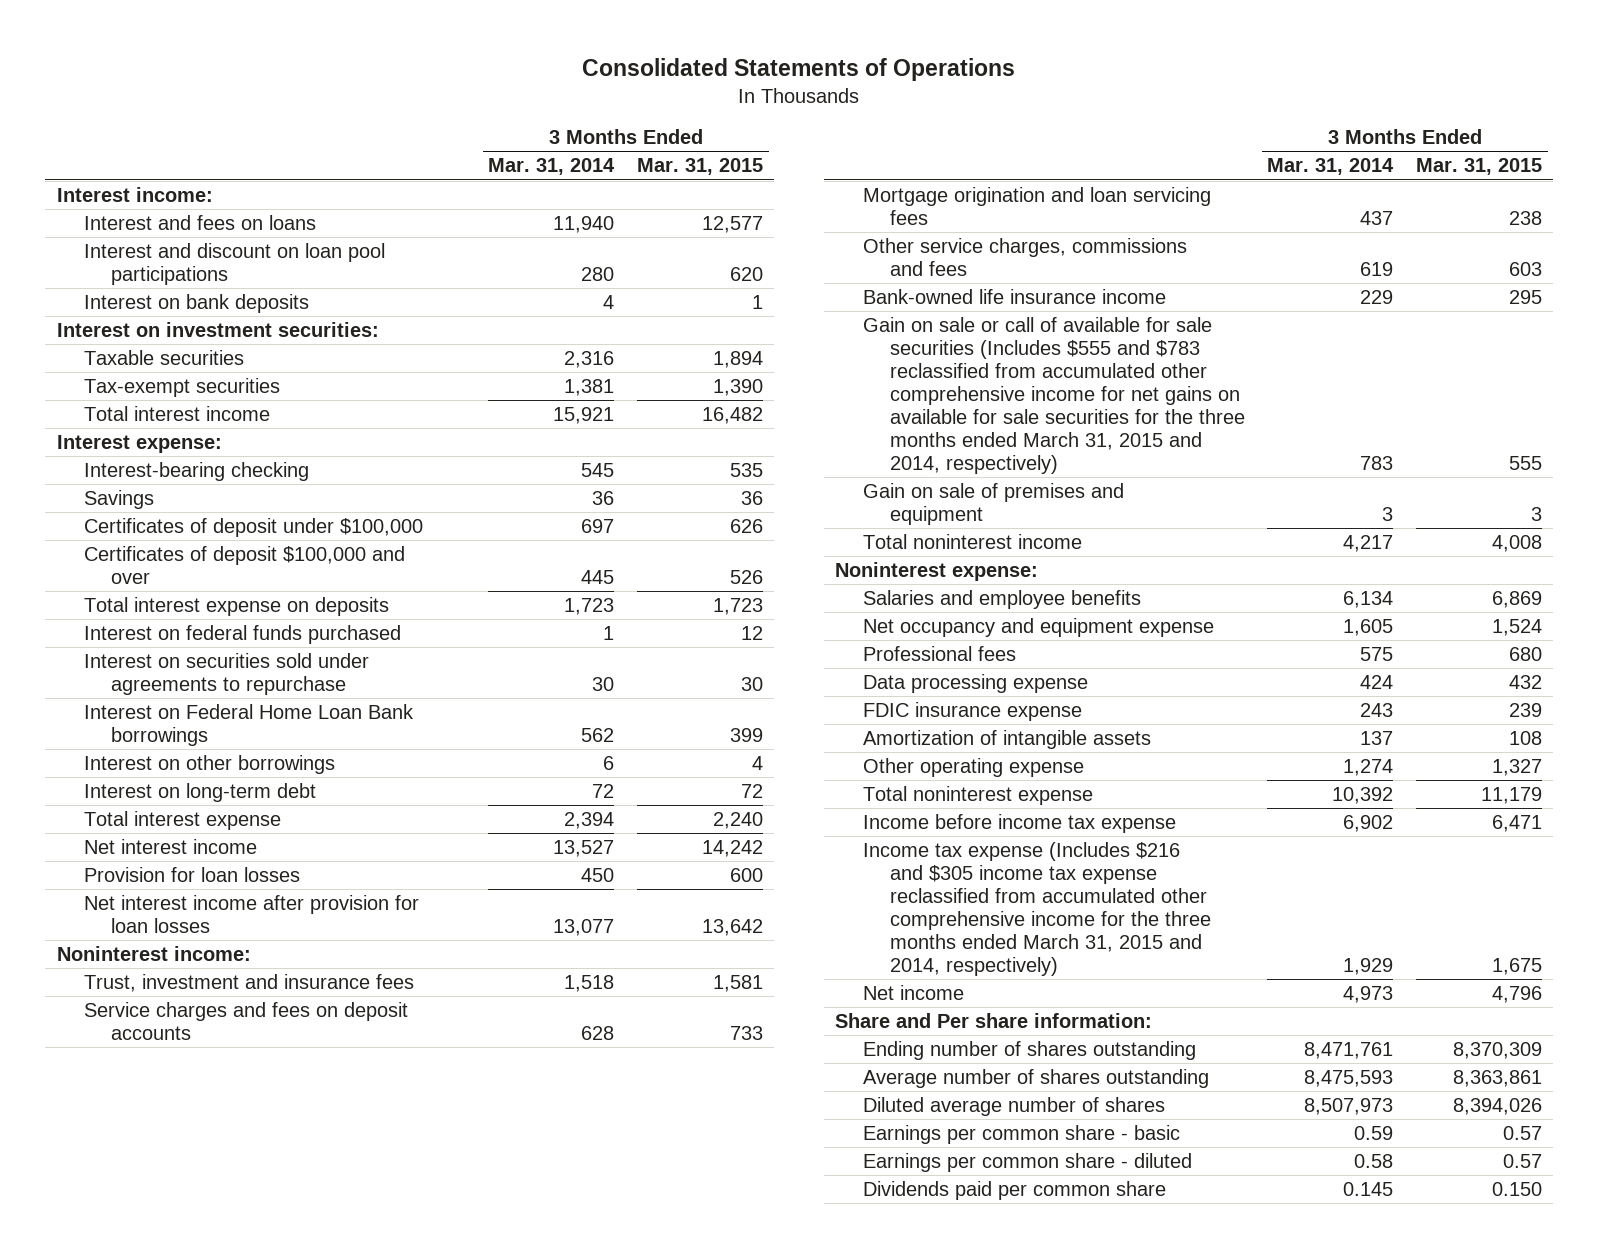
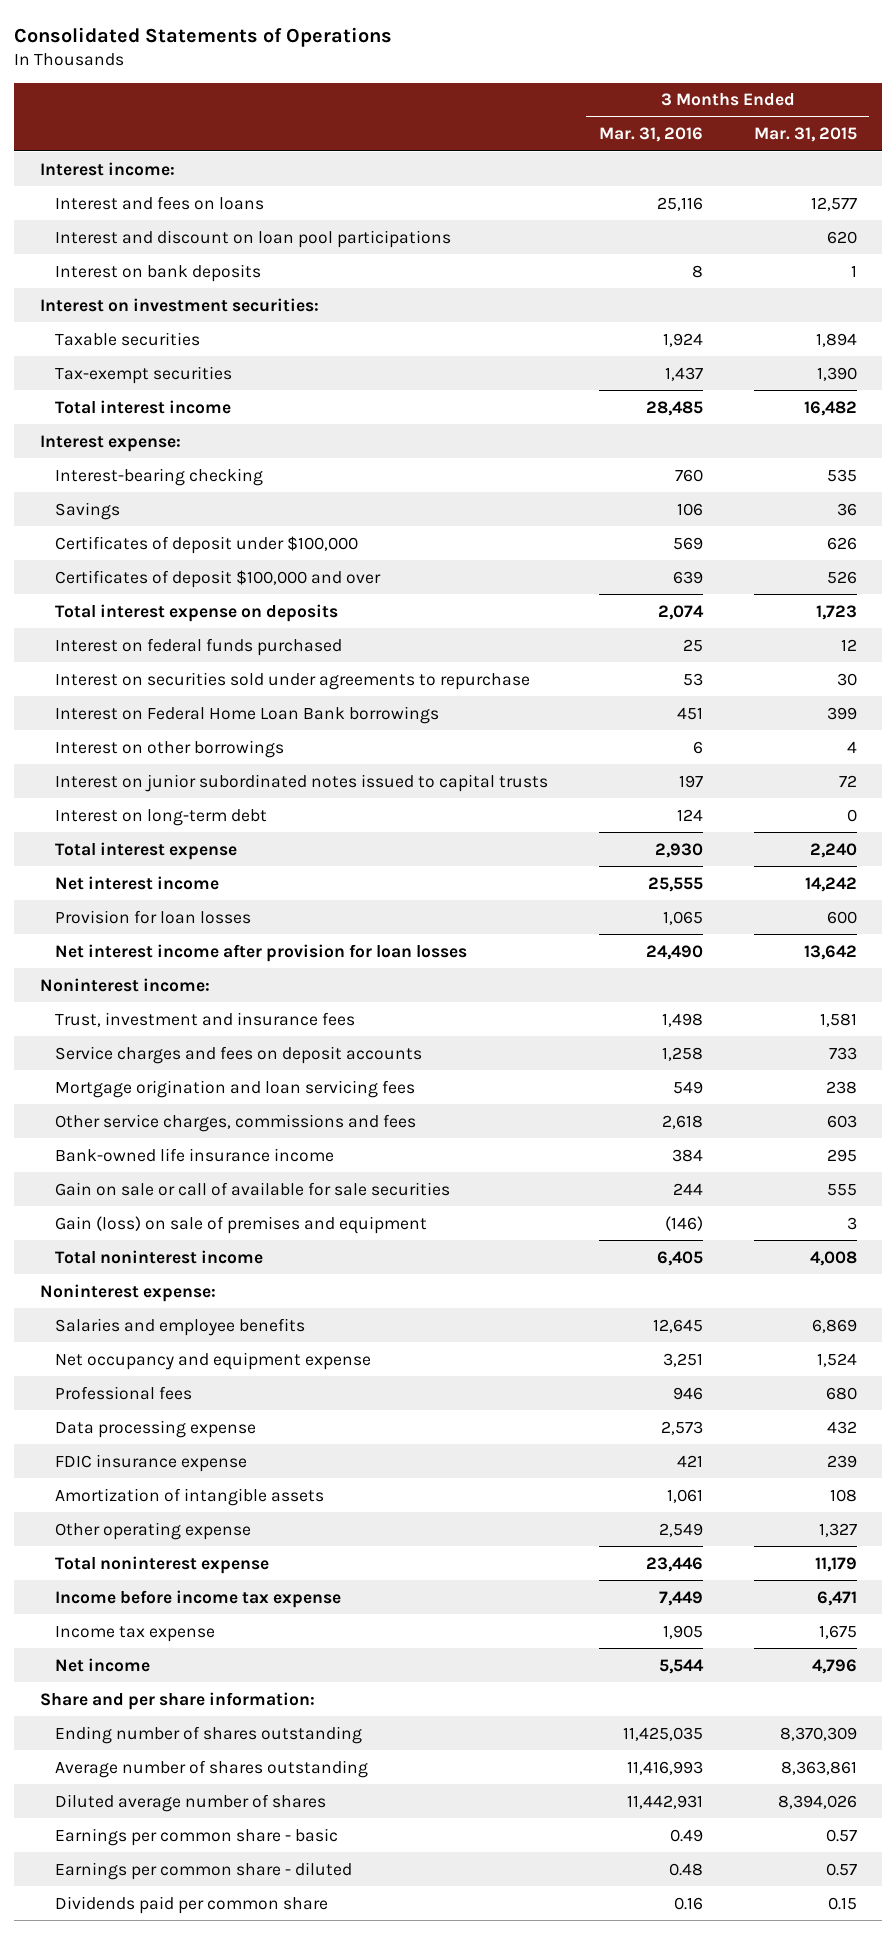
[488,158,616,176] Mar. 31, 2014 -> none
none -> [599,127,704,143] Mar. 31, 2016
none -> [55,773,549,792] Interest on junior subordinated notes issued to capital trusts
[741,783,764,798] 72 -> [846,808,857,822] 0
[862,316,1245,474] Gain on sale or call of available for sale securities (Includes $555 and $783 reclassified from accumulated other comprehensive income for net gains on available for sale securities for the three months ended March 31, 2015 and 2014, respectively) -> [55,1181,451,1196] Gain on sale or call of available for sale securities
[862,482,1124,525] Gain on sale of premises and equipment -> [55,1215,428,1234] Gain (loss) on sale of premises and equipment
[862,841,1211,976] Income tax expense (Includes $216 and $305 income tax expense reclassified from accumulated other comprehensive income for the three months ended March 31, 2015 and 2014, respectively) -> [55,1625,216,1642] Income tax expense
[835,1012,1153,1028] Share and Per share information: -> [39,1691,315,1710] Share and per share information:
[1491,1181,1542,1196] 0.150 -> [827,1896,857,1910] 0.15

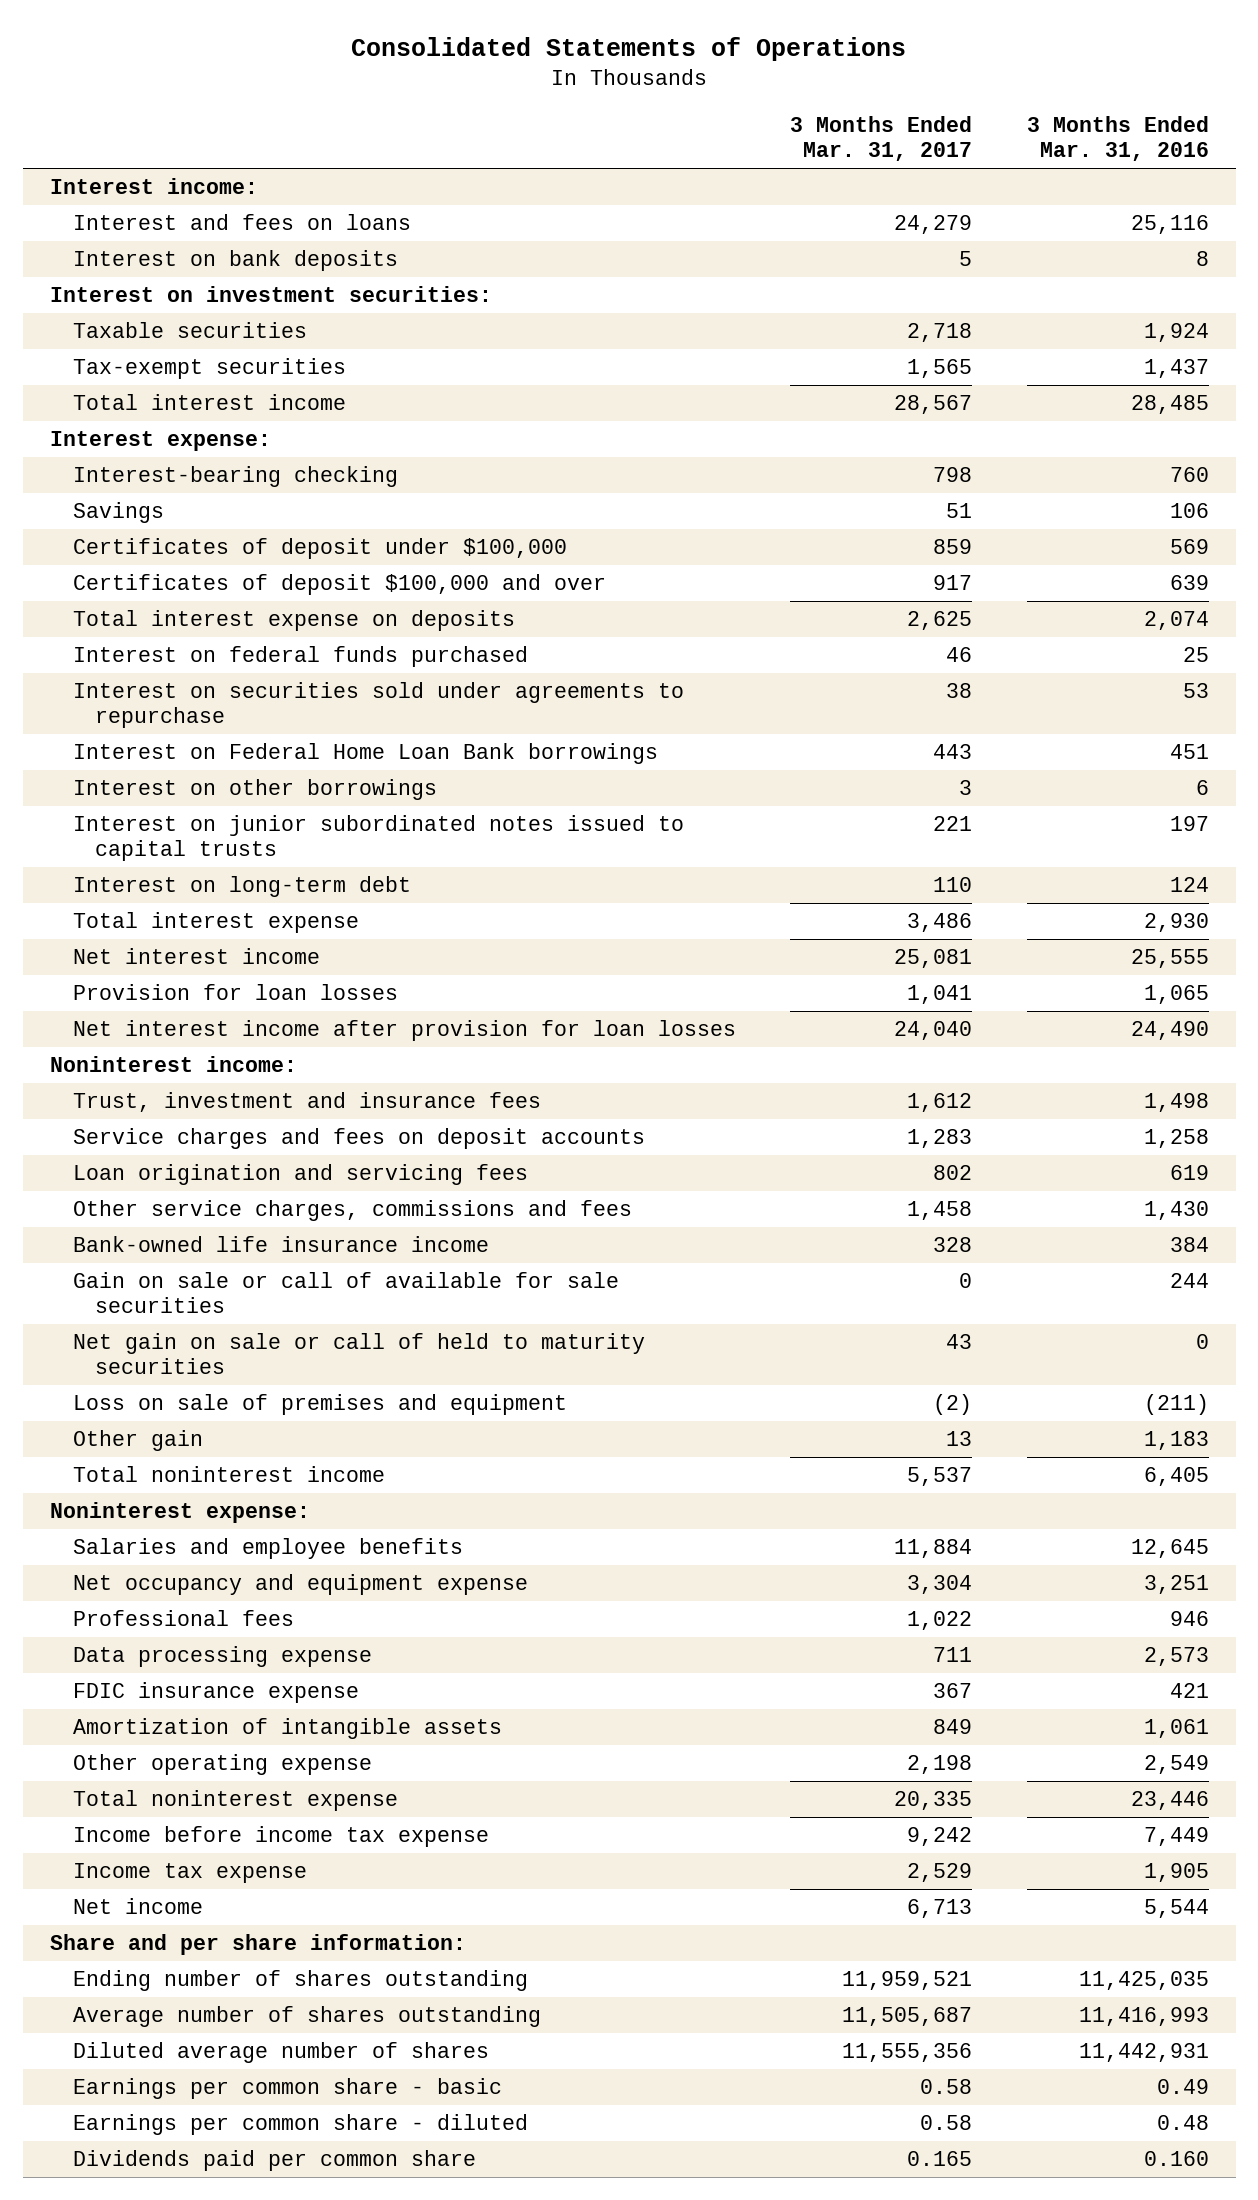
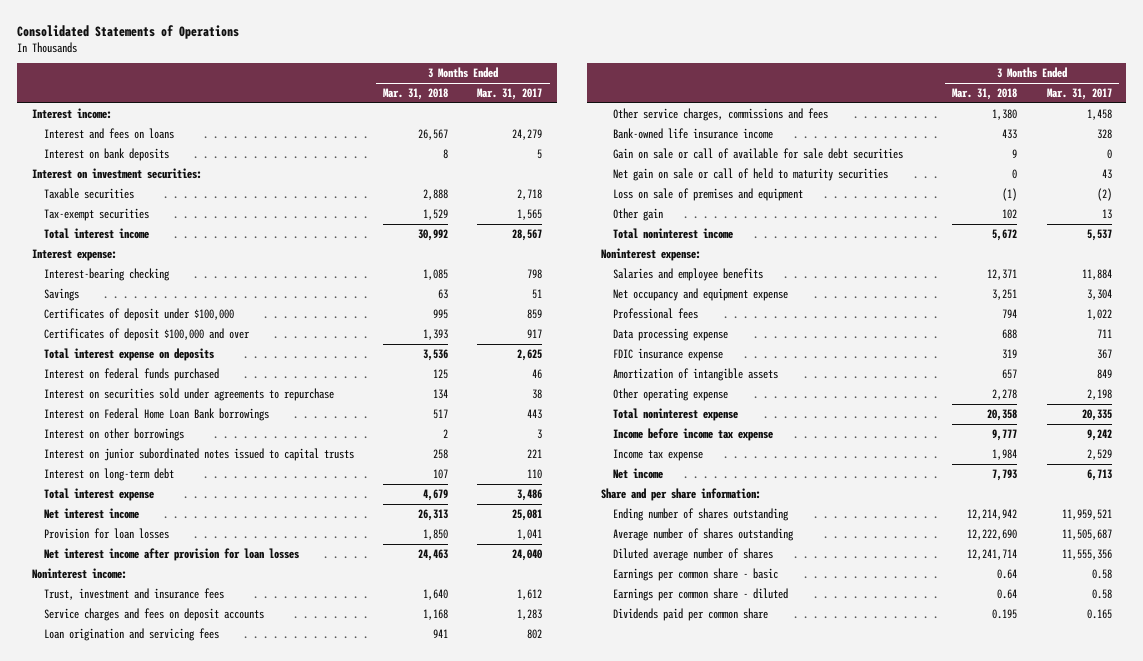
[1026,116,1209,162] 3 Months Ended Mar. 31, 2016 -> none
none -> [383,88,449,101] Mar. 31, 2018
[72,1272,619,1314] Gain on sale or call of available for sale securities -> [613,147,904,159] Gain on sale or call of available for sale debt securities

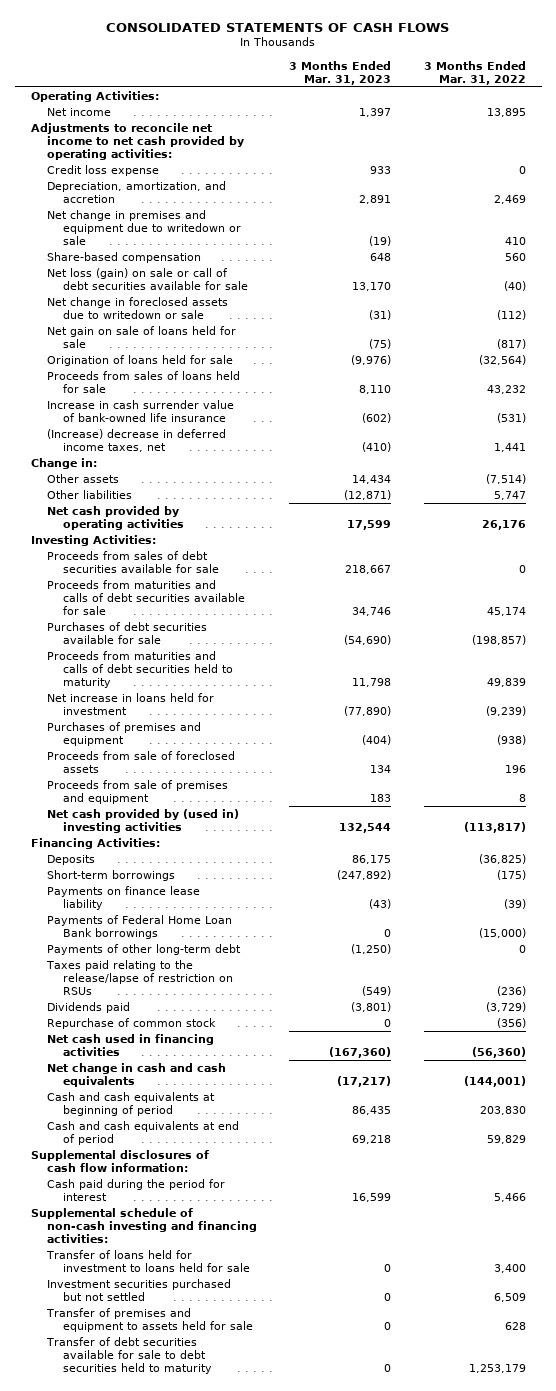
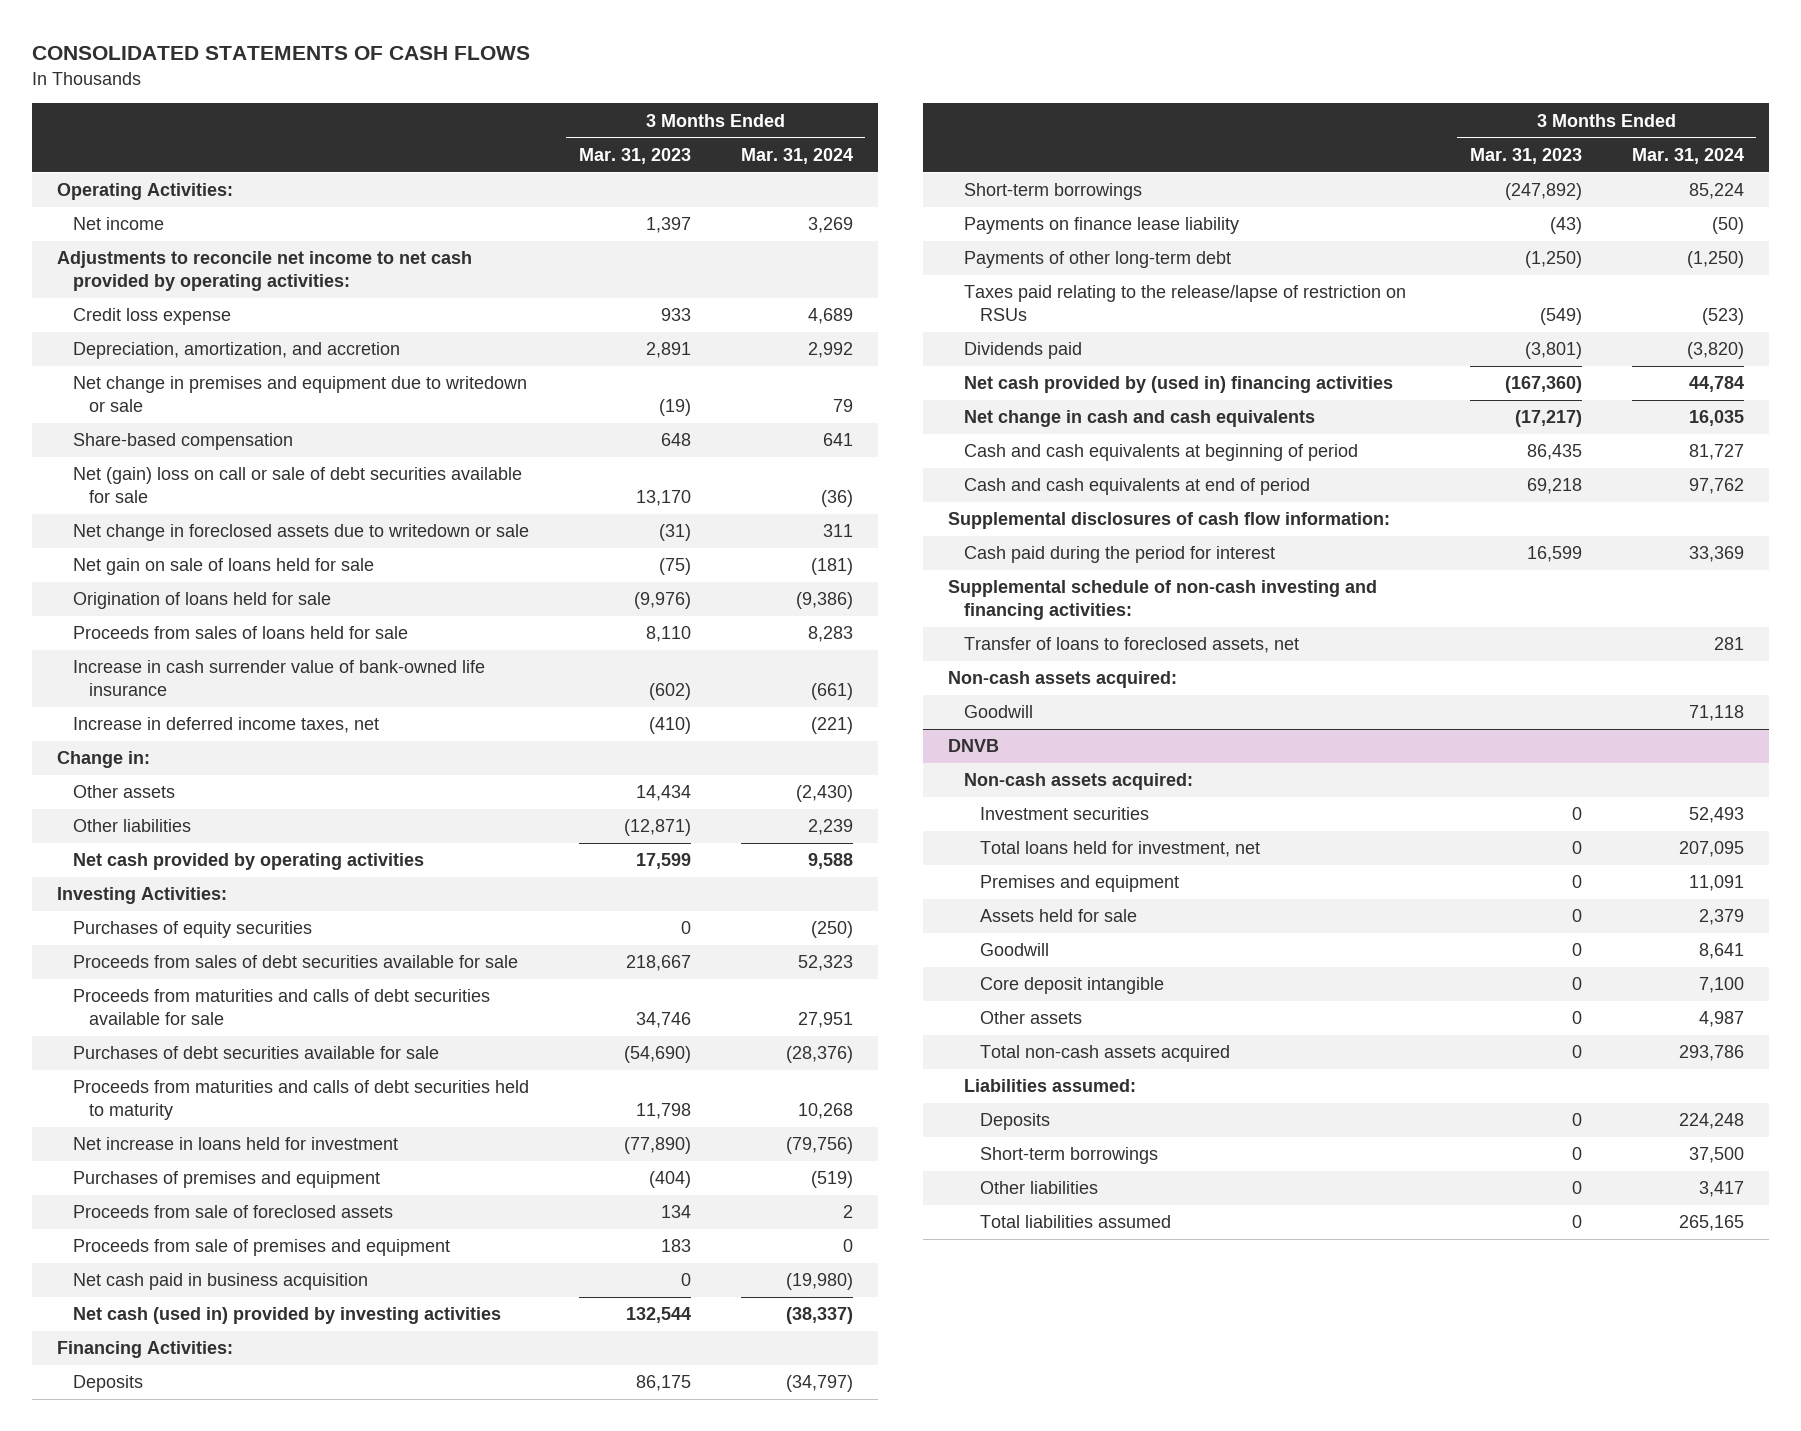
[423,60,526,85] 3 Months Ended Mar. 31, 2022 -> none
none -> [740,147,853,164] Mar. 31, 2024
[46,268,249,291] Net loss (gain) on sale or call of debt securities available for sale -> [72,467,522,503] Net (gain) loss on call or sale of debt securities available for sale
[46,429,226,453] (Increase) decrease in deferred income taxes, net -> [72,717,379,734] Increase in deferred income taxes, net
none -> [72,921,312,939] Purchases of equity securities
none -> [72,1273,368,1291] Net cash paid in business acquisition
[46,809,239,834] Net cash provided by (used in) investing activities -> [72,1307,501,1325] Net cash (used in) provided by investing activities
[46,915,232,940] Payments of Federal Home Loan Bank borrowings -> none
[46,1018,216,1030] Repurchase of common stock -> none
[46,1034,214,1057] Net cash used in financing activities -> [963,376,1393,394] Net cash provided by (used in) financing activities
[45,1250,251,1273] Transfer of loans held for investment to loans held for sale -> none
[46,1279,231,1302] Investment securities purchased but not settled -> none
[45,1308,254,1333] Transfer of premises and equipment to assets held for sale -> none
[45,1337,213,1375] Transfer of debt securities available for sale to debt securities held to maturity -> none
none -> [963,637,1299,654] Transfer of loans to foreclosed assets, net
none -> [948,671,1178,689] Non-cash assets acquired:
none -> [963,705,1033,719] Goodwill
none -> [948,739,1000,753] DNVB
none -> [963,773,1193,791] Non-cash assets acquired:
none -> [979,807,1149,821] Investment securities
none -> [979,841,1260,858] Total loans held for investment, net
none -> [979,875,1179,893] Premises and equipment
none -> [979,909,1137,923] Assets held for sale
none -> [979,943,1049,957] Goodwill
none -> [979,977,1164,995] Core deposit intangible
none -> [979,1011,1082,1025] Other assets
none -> [979,1045,1230,1063] Total non-cash assets acquired
none -> [963,1079,1136,1093] Liabilities assumed:
none -> [979,1113,1050,1131] Deposits
none -> [979,1147,1158,1165] Short-term borrowings
none -> [979,1181,1098,1195] Other liabilities
none -> [979,1215,1171,1229] Total liabilities assumed

